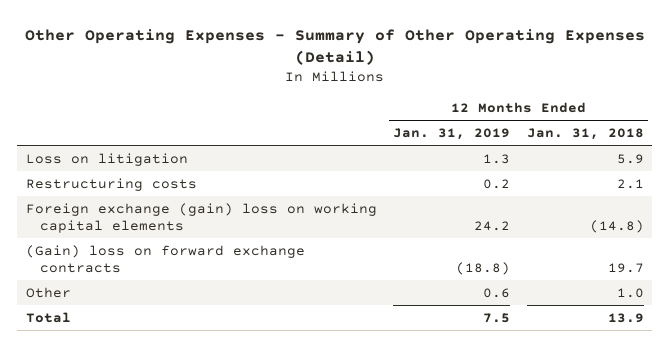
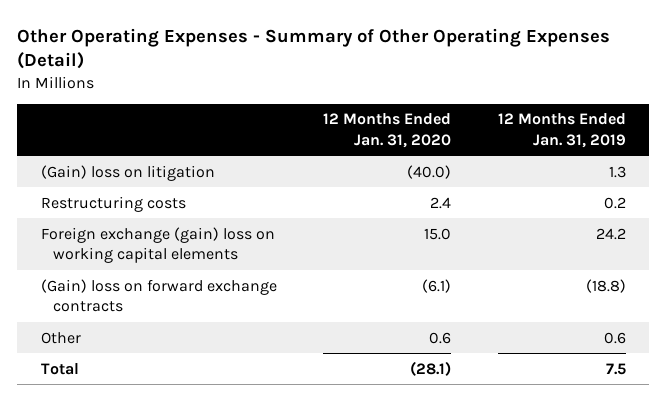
[526,128,644,141] Jan. 31, 2018 -> none
none -> [323,113,452,148] 12 Months Ended Jan. 31, 2020
[25,152,188,166] Loss on litigation -> [40,164,215,181] (Gain) loss on litigation

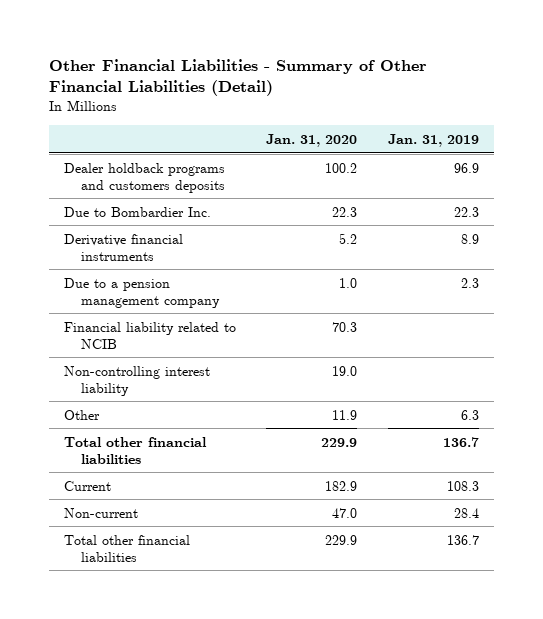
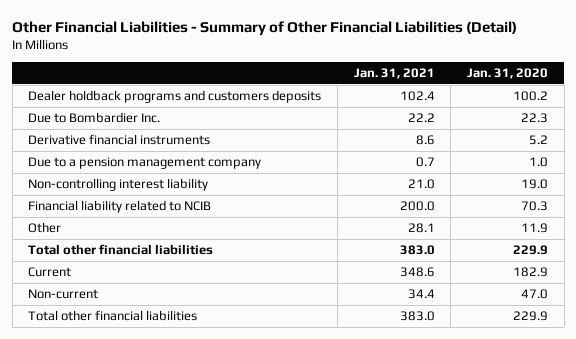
[387,133,479,147] Jan. 31, 2019 -> none
none -> [353,68,435,80] Jan. 31, 2021
[63,321,236,349] Financial liability related to NCIB -> [28,199,212,213] Financial liability related to NCIB

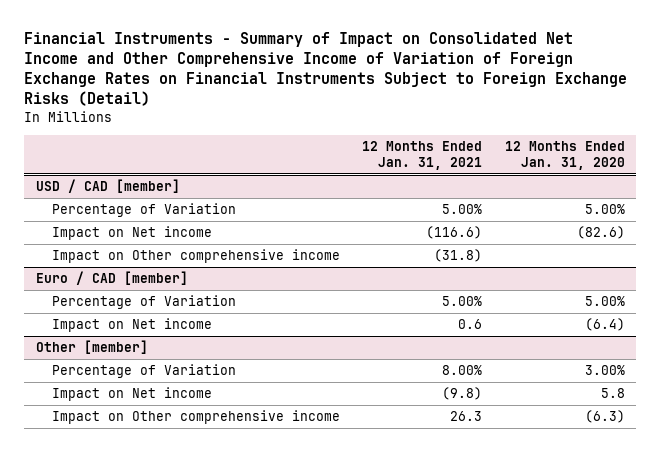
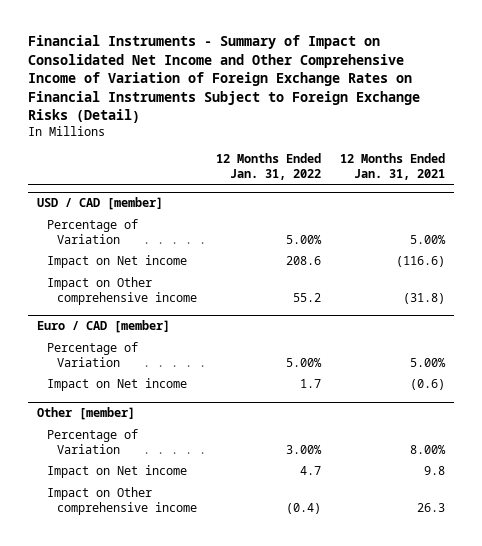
[504,140,625,171] 12 Months Ended Jan. 31, 2020 -> none
none -> [215,152,321,180] 12 Months Ended Jan. 31, 2022
[458,319,483,330] 0.6 -> [409,379,445,391] (0.6)
[442,387,483,401] (9.8) -> [423,466,445,476] 9.8

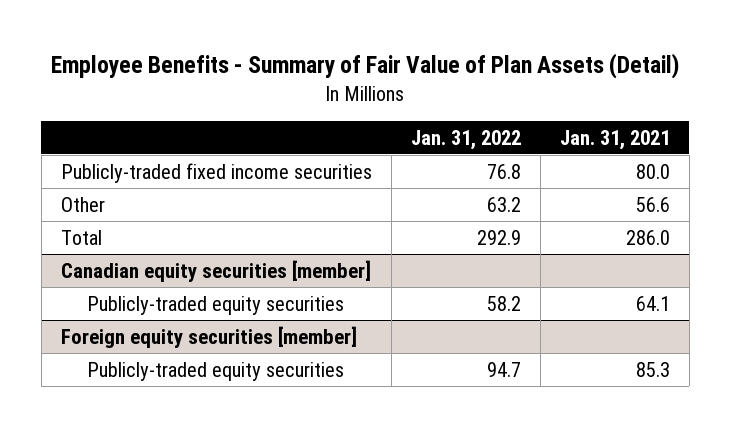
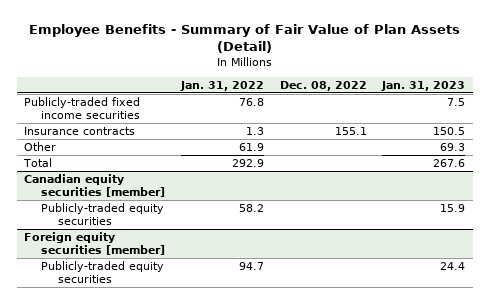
[559,129,670,150] Jan. 31, 2021 -> none
none -> [279,80,367,91] Dec. 08, 2022
none -> [381,80,466,91] Jan. 31, 2023
none -> [24,127,136,136] Insurance contracts
[486,196,521,212] 63.2 -> [238,143,264,152] 61.9

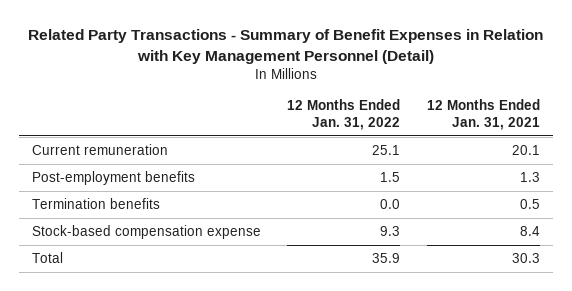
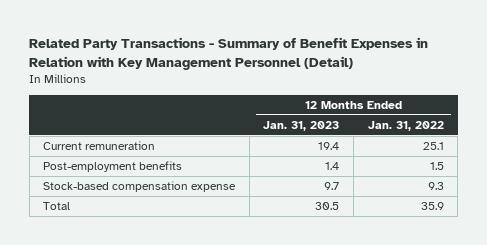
[426,99,540,131] 12 Months Ended Jan. 31, 2021 -> none
none -> [263,120,340,131] Jan. 31, 2023
[32,198,161,210] Termination benefits -> none

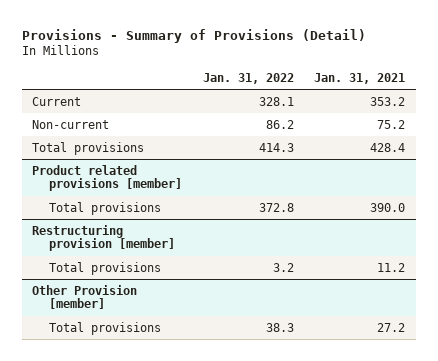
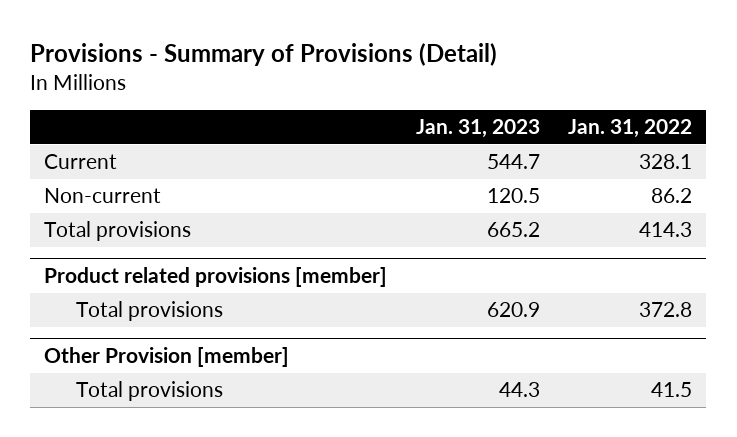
[314,72,406,84] Jan. 31, 2021 -> none
none -> [415,119,540,139] Jan. 31, 2023
[32,224,176,252] Restructuring provision [member] -> none
[49,261,162,275] Total provisions -> none
[265,322,294,332] 38.3 -> [651,382,693,398] 41.5

